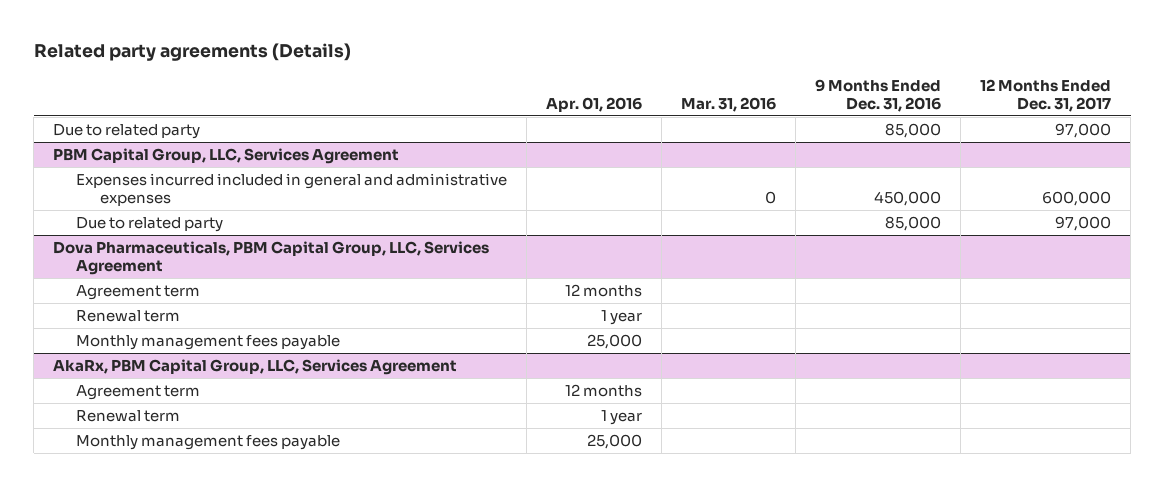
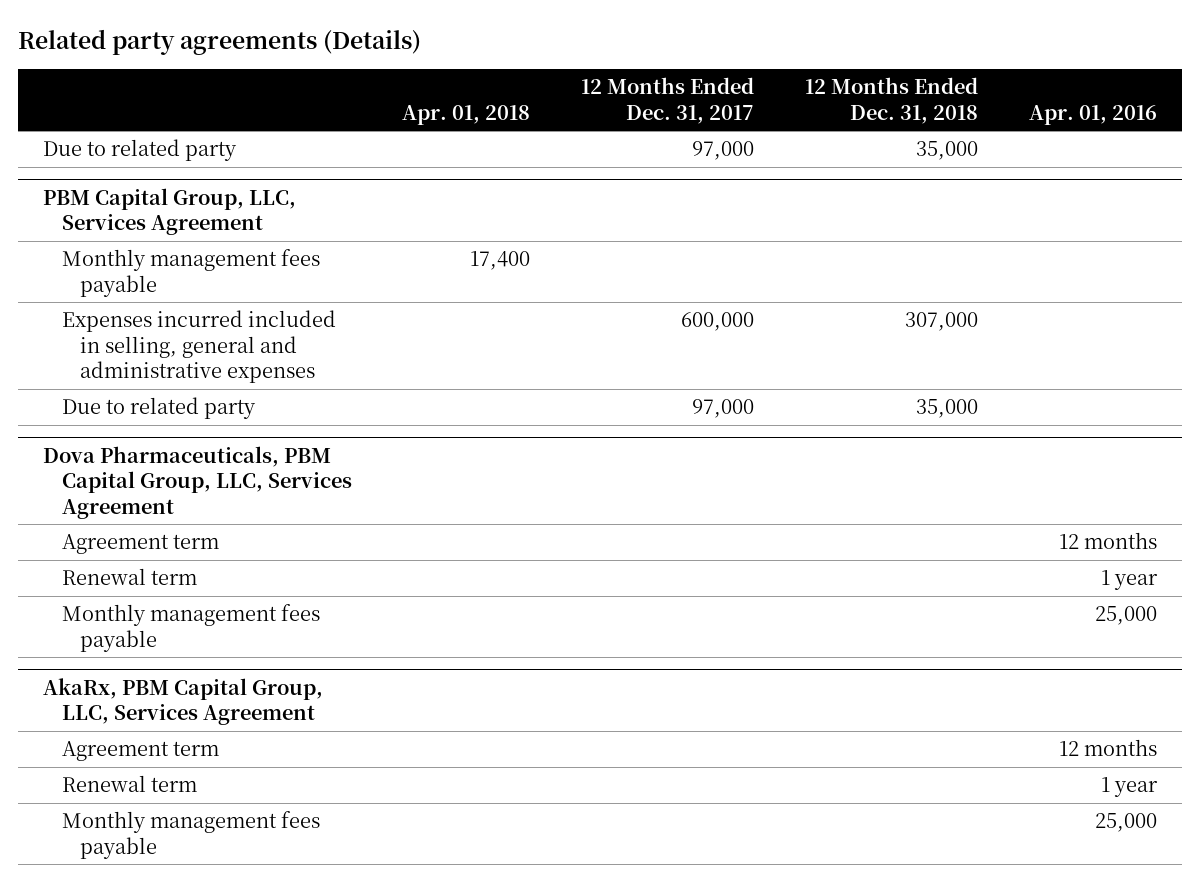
[681,96,777,112] Mar. 31, 2016 -> none
[815,78,942,112] 9 Months Ended Dec. 31, 2016 -> none
none -> [402,104,531,125] Apr. 01, 2018
none -> [804,77,978,124] 12 Months Ended Dec. 31, 2018
none -> [61,249,320,297] Monthly management fees payable
[76,173,508,207] Expenses incurred included in general and administrative expenses -> [61,310,336,384] Expenses incurred included in selling, general and administrative expenses

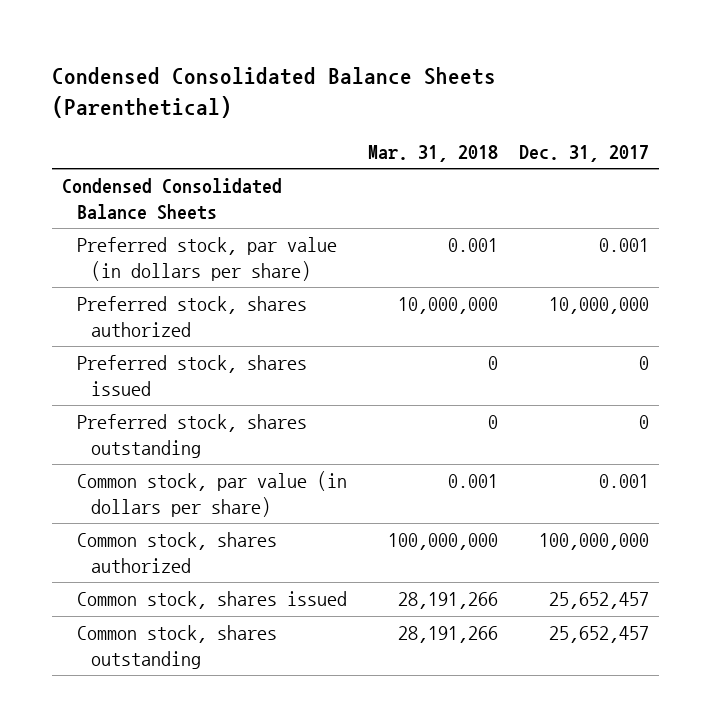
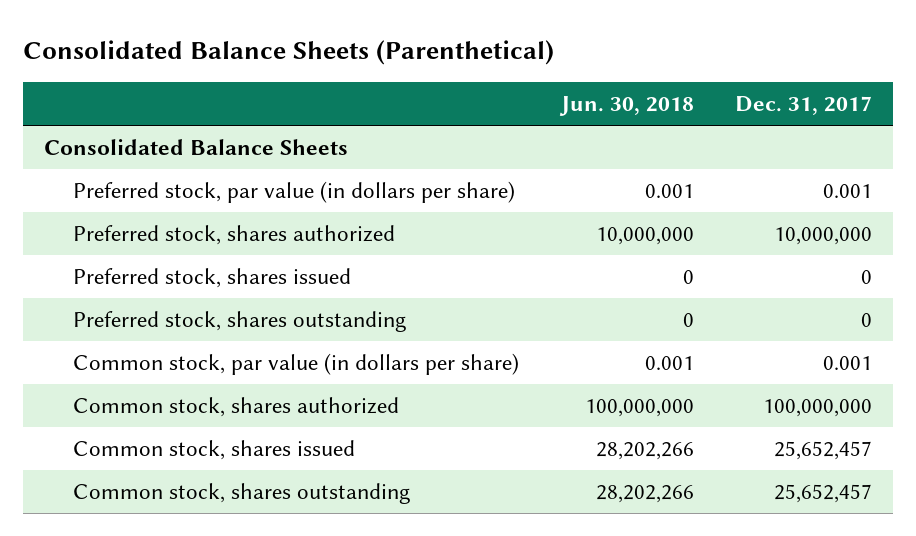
[51,66,496,119] Condensed Consolidated Balance Sheets (Parenthetical) -> [23,39,555,65] Consolidated Balance Sheets (Parenthetical)
[367,144,498,162] Mar. 31, 2018 -> none
none -> [558,95,694,116] Jun. 30, 2018
[62,178,283,220] Condensed Consolidated Balance Sheets -> [44,139,349,156] Consolidated Balance Sheets

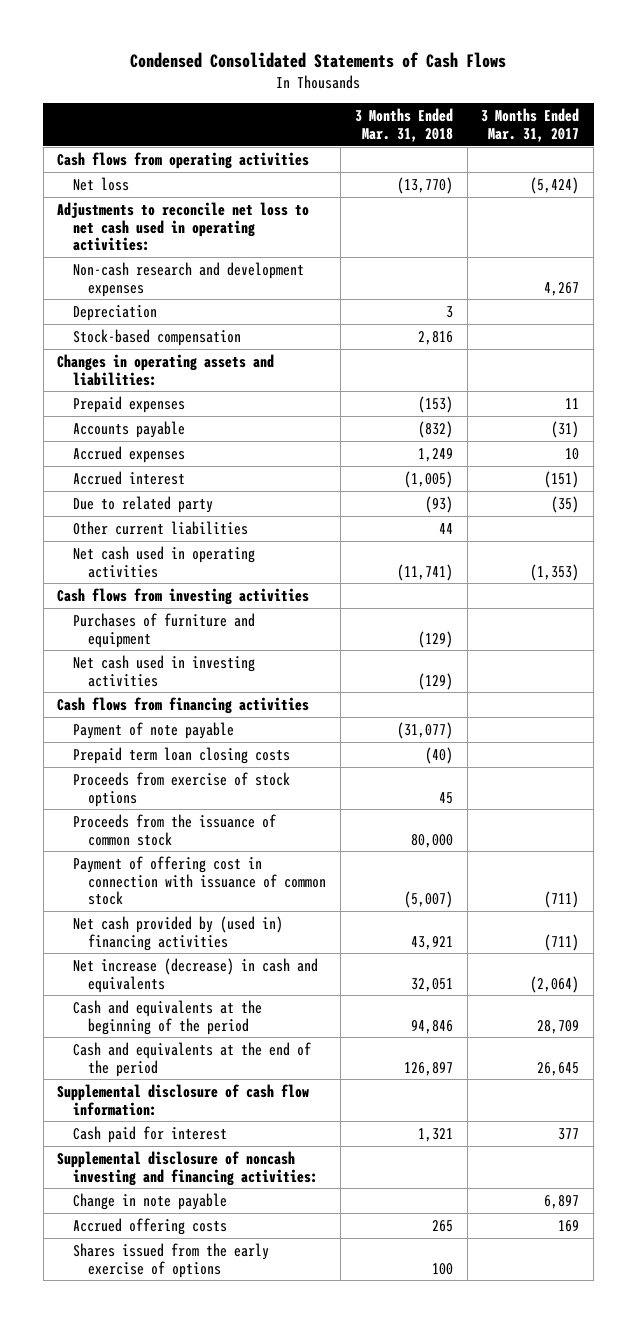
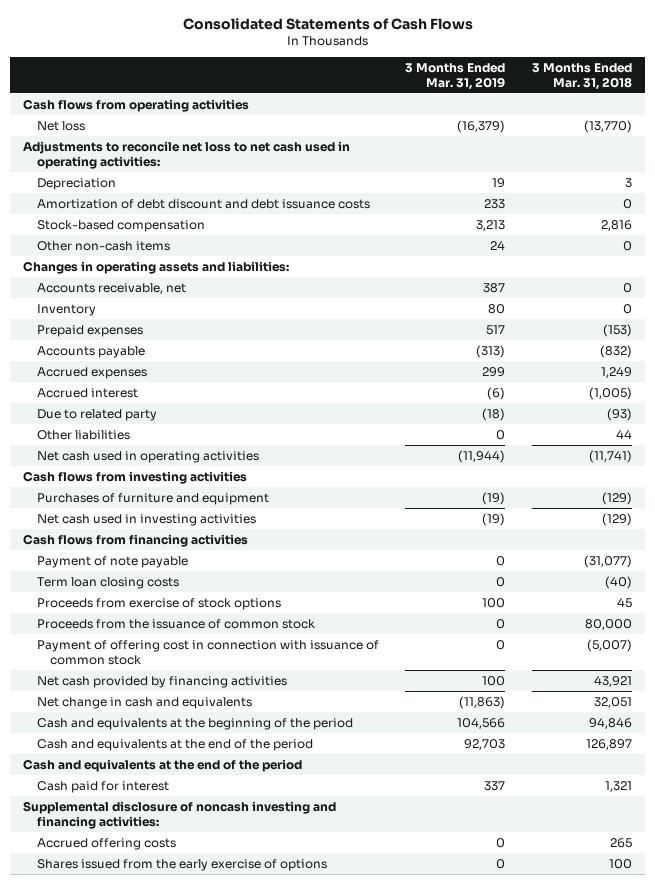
[130,52,507,69] Condensed Consolidated Statements of Cash Flows -> [182,17,473,30] Consolidated Statements of Cash Flows
[481,108,580,142] 3 Months Ended Mar. 31, 2017 -> none
none -> [405,62,506,90] 3 Months Ended Mar. 31, 2019
[72,261,304,297] Non-cash research and development expenses -> none
none -> [36,198,370,209] Amortization of debt discount and debt issuance costs
none -> [36,240,170,251] Other non-cash items
none -> [36,282,186,294] Accounts receivable, net
none -> [36,303,96,316] Inventory
[72,520,248,535] Other current liabilities -> [36,429,130,440] Other liabilities
[72,746,290,764] Prepaid term loan closing costs -> [36,576,179,589] Term loan closing costs
[72,915,283,951] Net cash provided by (used in) financing activities -> [36,675,287,688] Net cash provided by financing activities
[72,957,318,993] Net increase (decrease) in cash and equivalents -> [36,696,252,709] Net change in cash and equivalents
[57,1083,310,1116] Supplemental disclosure of cash flow information: -> [23,758,303,772] Cash and equivalents at the end of the period
[72,1192,227,1210] Change in note payable -> none

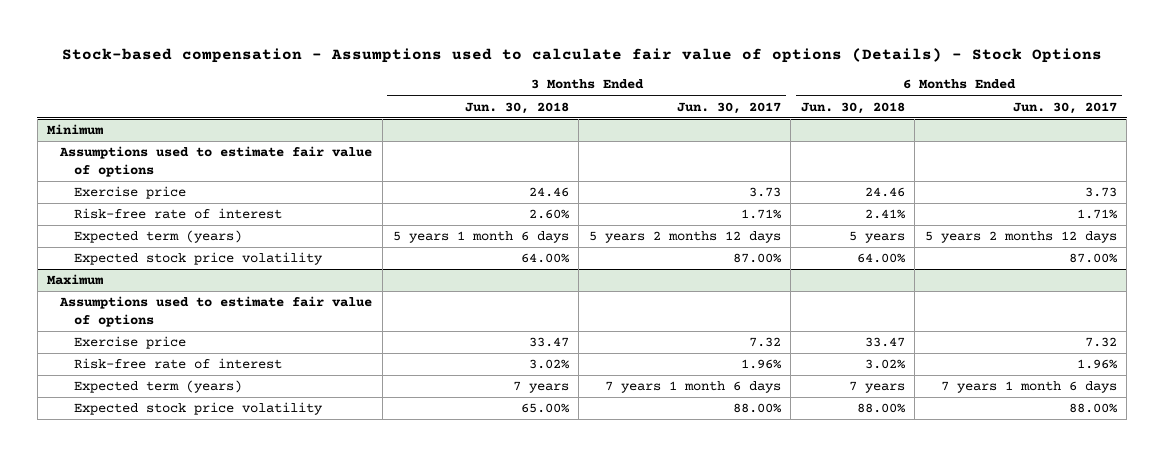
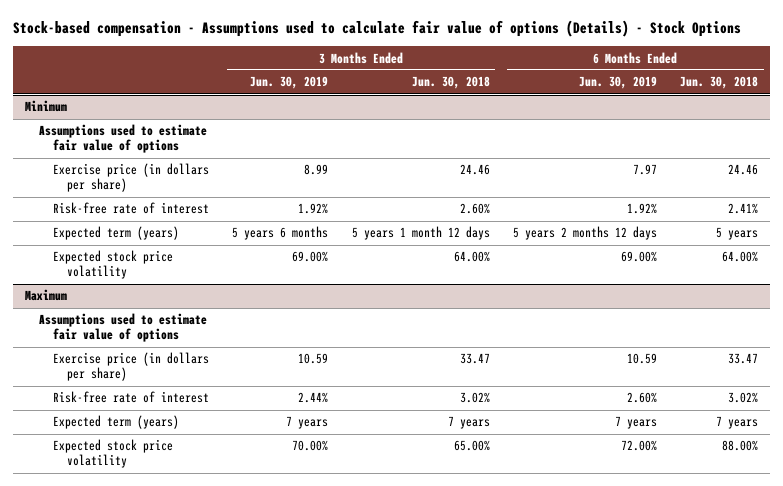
[676,101,781,114] Jun. 30, 2017 -> none
[1012,101,1117,114] Jun. 30, 2017 -> none
none -> [250,76,329,90] Jun. 30, 2019
none -> [578,76,657,90] Jun. 30, 2019
[73,186,186,200] Exercise price -> [53,163,210,193] Exercise price (in dollars per share)
[392,231,569,244] 5 years 1 month 6 days -> [351,226,490,241] 5 years 1 month 12 days
[73,336,186,350] Exercise price -> [53,352,210,382] Exercise price (in dollars per share)

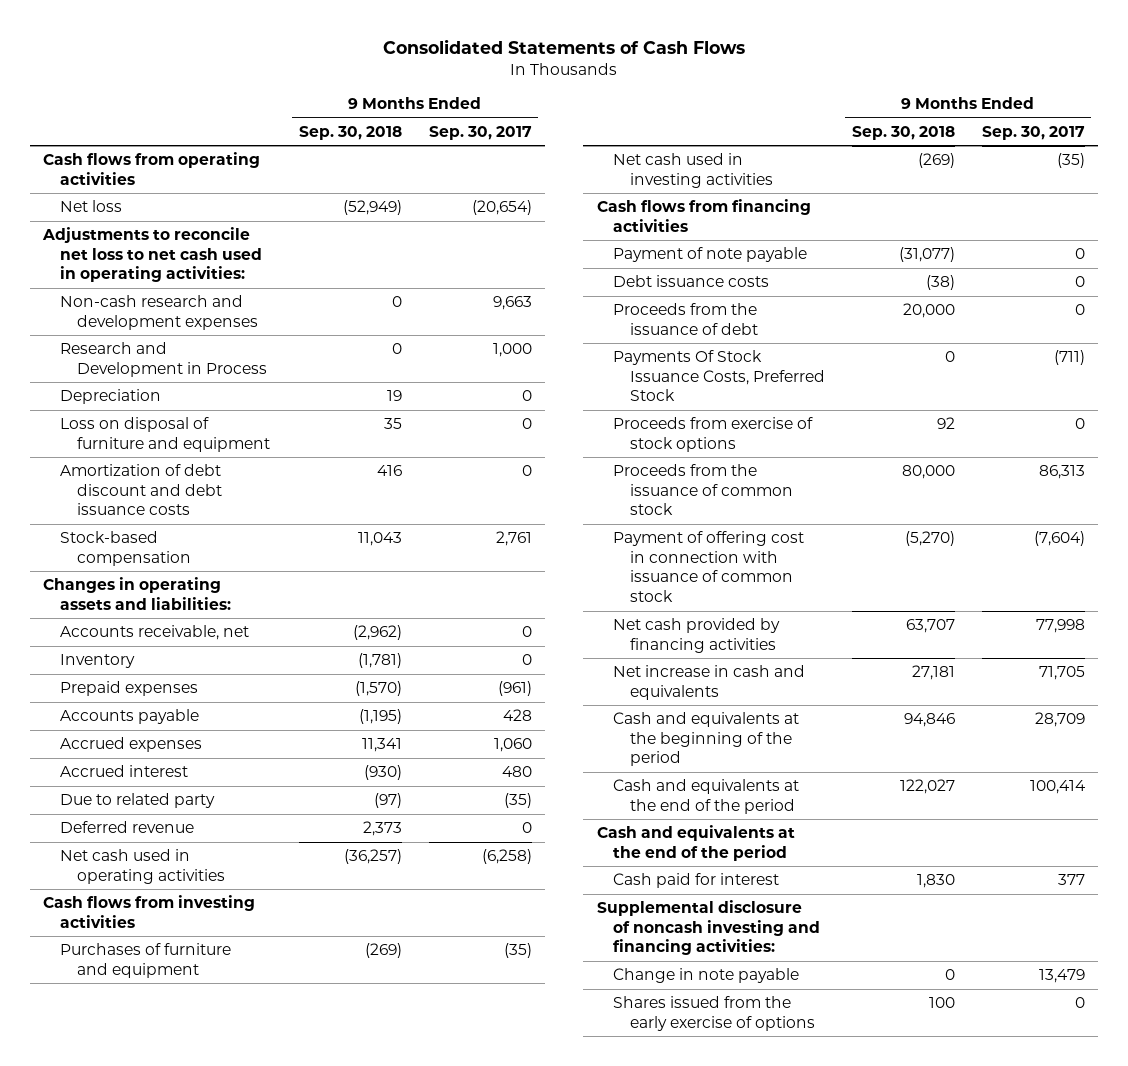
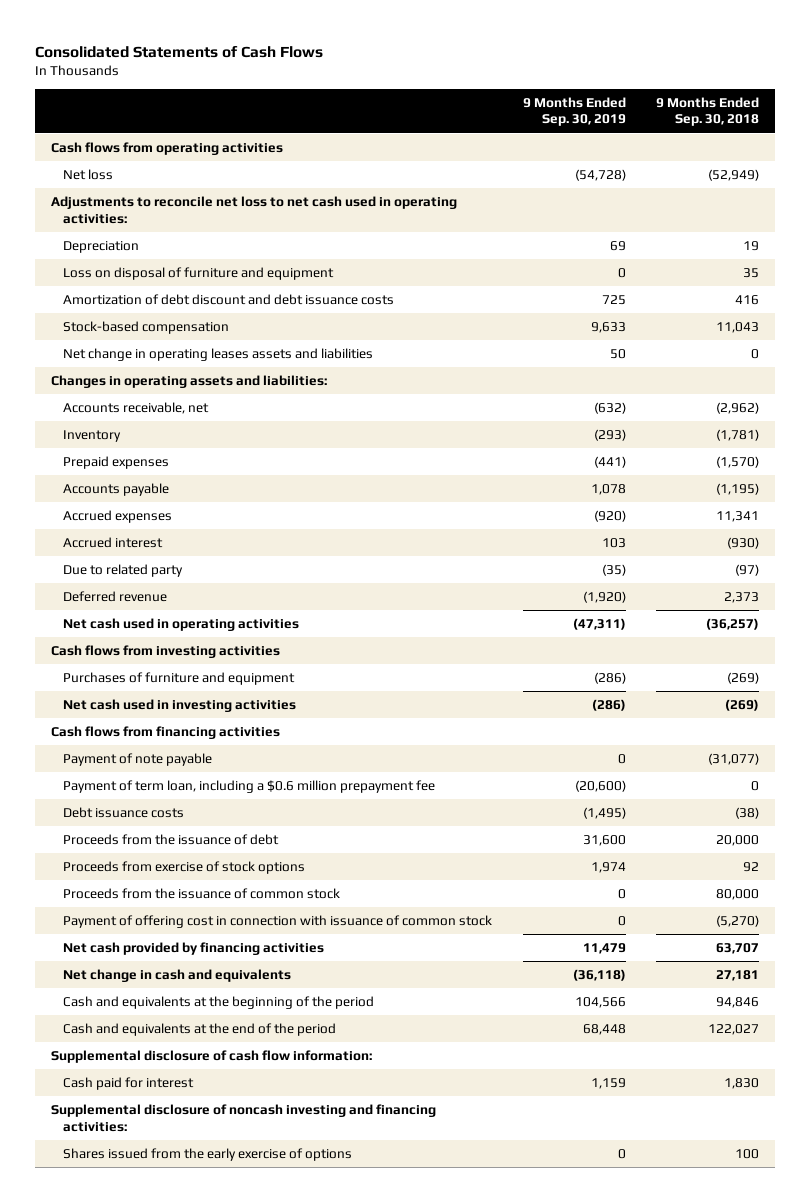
[428,125,532,140] Sep. 30, 2017 -> none
none -> [522,96,626,127] 9 Months Ended Sep. 30, 2019
[60,295,259,330] Non-cash research and development expenses -> none
[60,342,268,377] Research and Development in Process -> none
none -> [62,348,373,362] Net change in operating leases assets and liabilities
none -> [62,780,435,794] Payment of term loan, including a $0.6 million prepayment fee
[613,350,826,402] Payments Of Stock Issuance Costs, Preferred Stock -> none
[613,665,806,700] Net increase in cash and equivalents -> [62,969,291,983] Net change in cash and equivalents
[596,825,795,861] Cash and equivalents at the end of the period -> [50,1050,372,1064] Supplemental disclosure of cash flow information:
[613,968,800,984] Change in note payable -> none

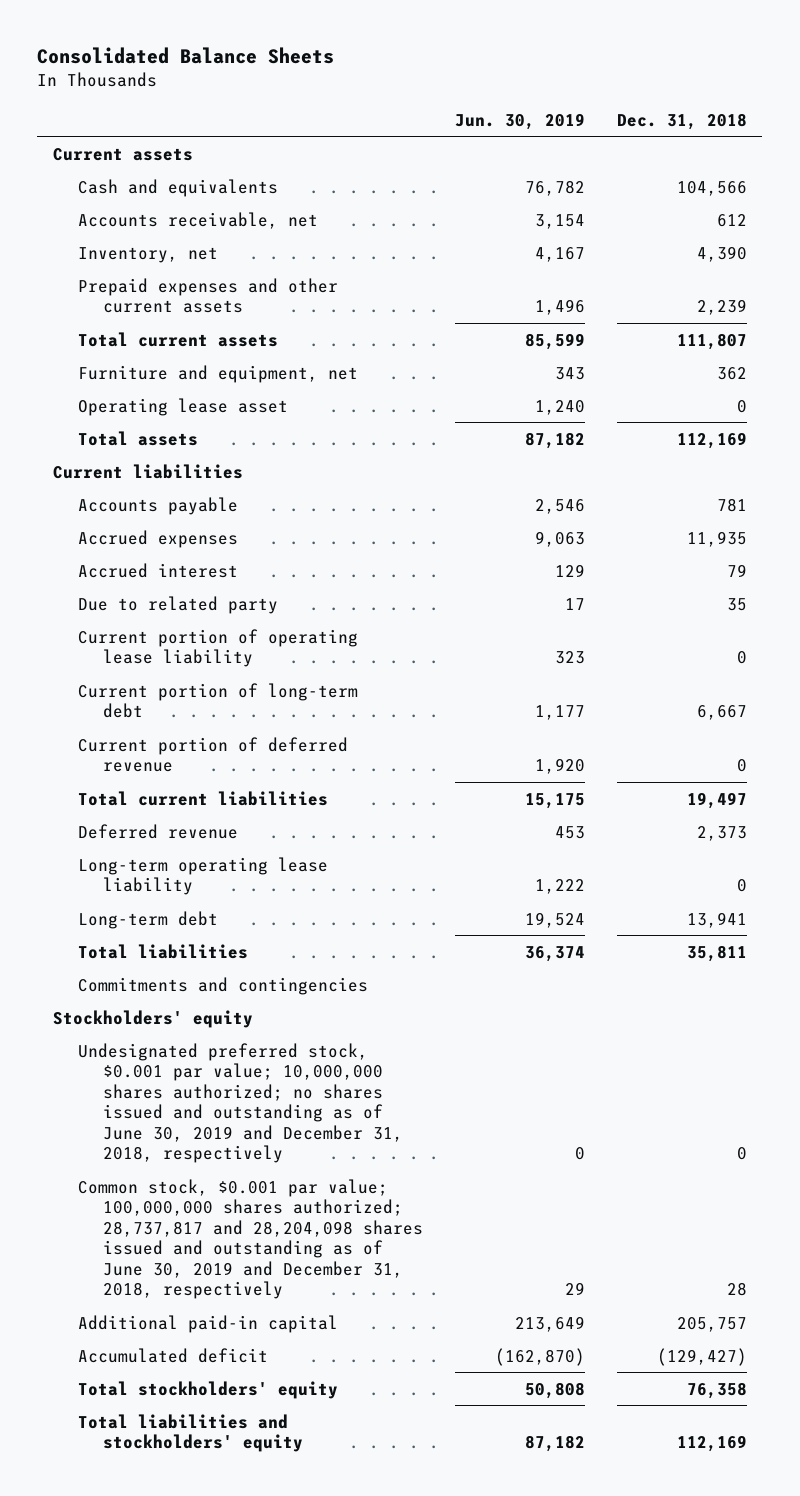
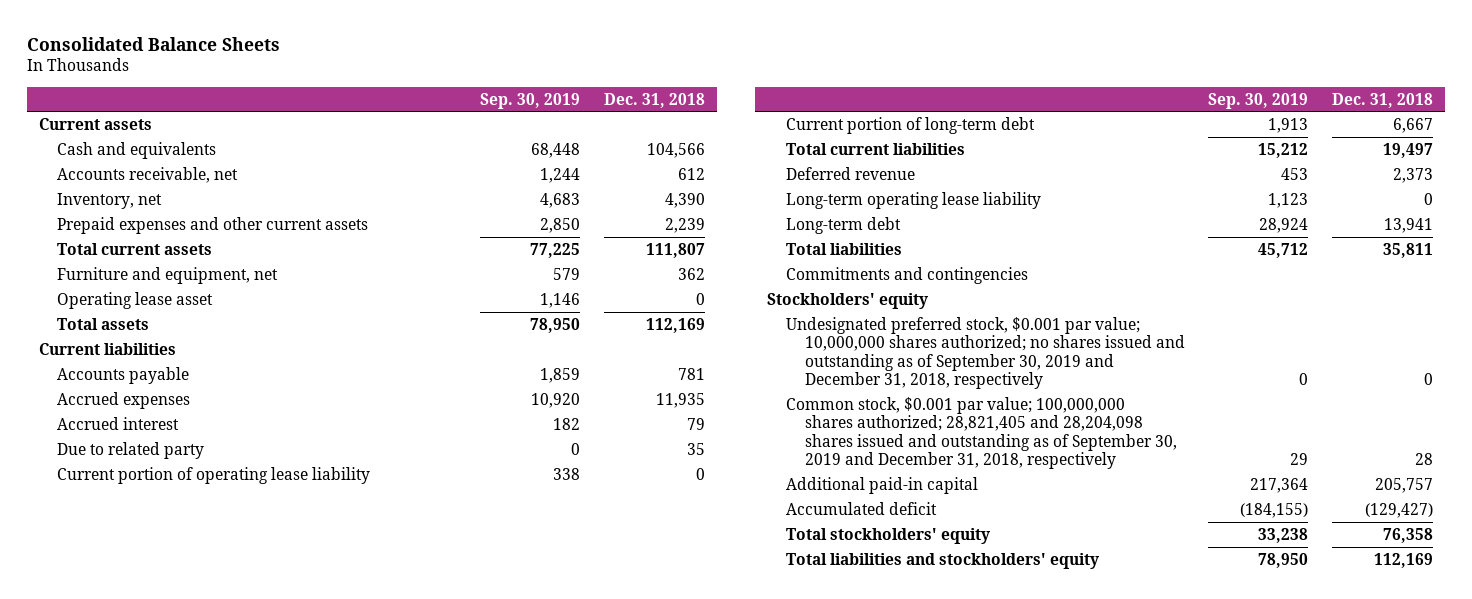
[454,112,585,130] Jun. 30, 2019 -> none
none -> [480,92,581,109] Sep. 30, 2019
[77,736,348,773] Current portion of deferred revenue -> none
[77,1042,403,1164] Undesignated preferred stock, $0.001 par value; 10,000,000 shares authorized; no shares issued and outstanding as of June 30, 2019 and December 31, 2018, respectively -> [785,316,1185,390] Undesignated preferred stock, $0.001 par value; 10,000,000 shares authorized; no shares issued and outstanding as of September 30, 2019 and December 31, 2018, respectively
[77,1178,423,1300] Common stock, $0.001 par value; 100,000,000 shares authorized; 28,737,817 and 28,204,098 shares issued and outstanding as of June 30, 2019 and December 31, 2018, respectively -> [785,396,1177,470] Common stock, $0.001 par value; 100,000,000 shares authorized; 28,821,405 and 28,204,098 shares issued and outstanding as of September 30, 2019 and December 31, 2018, respectively

